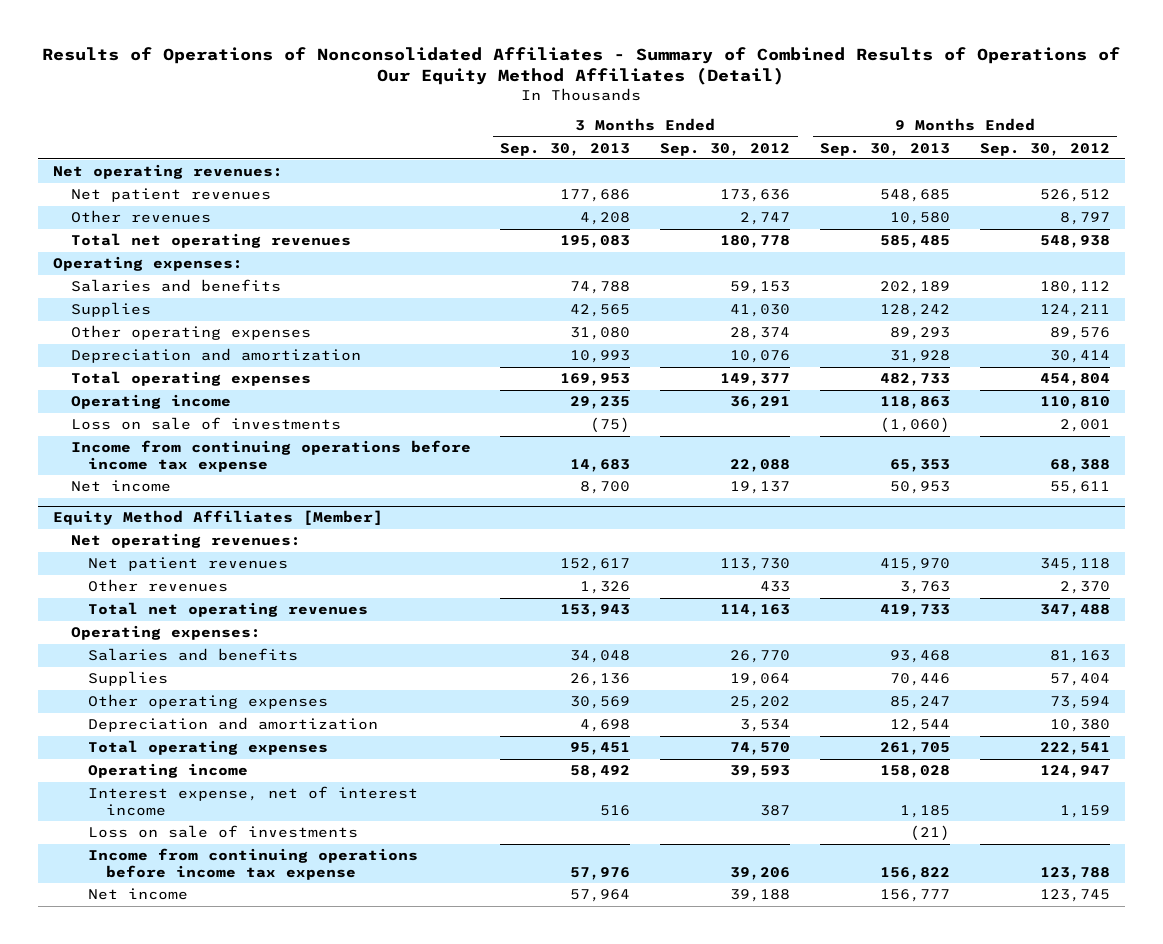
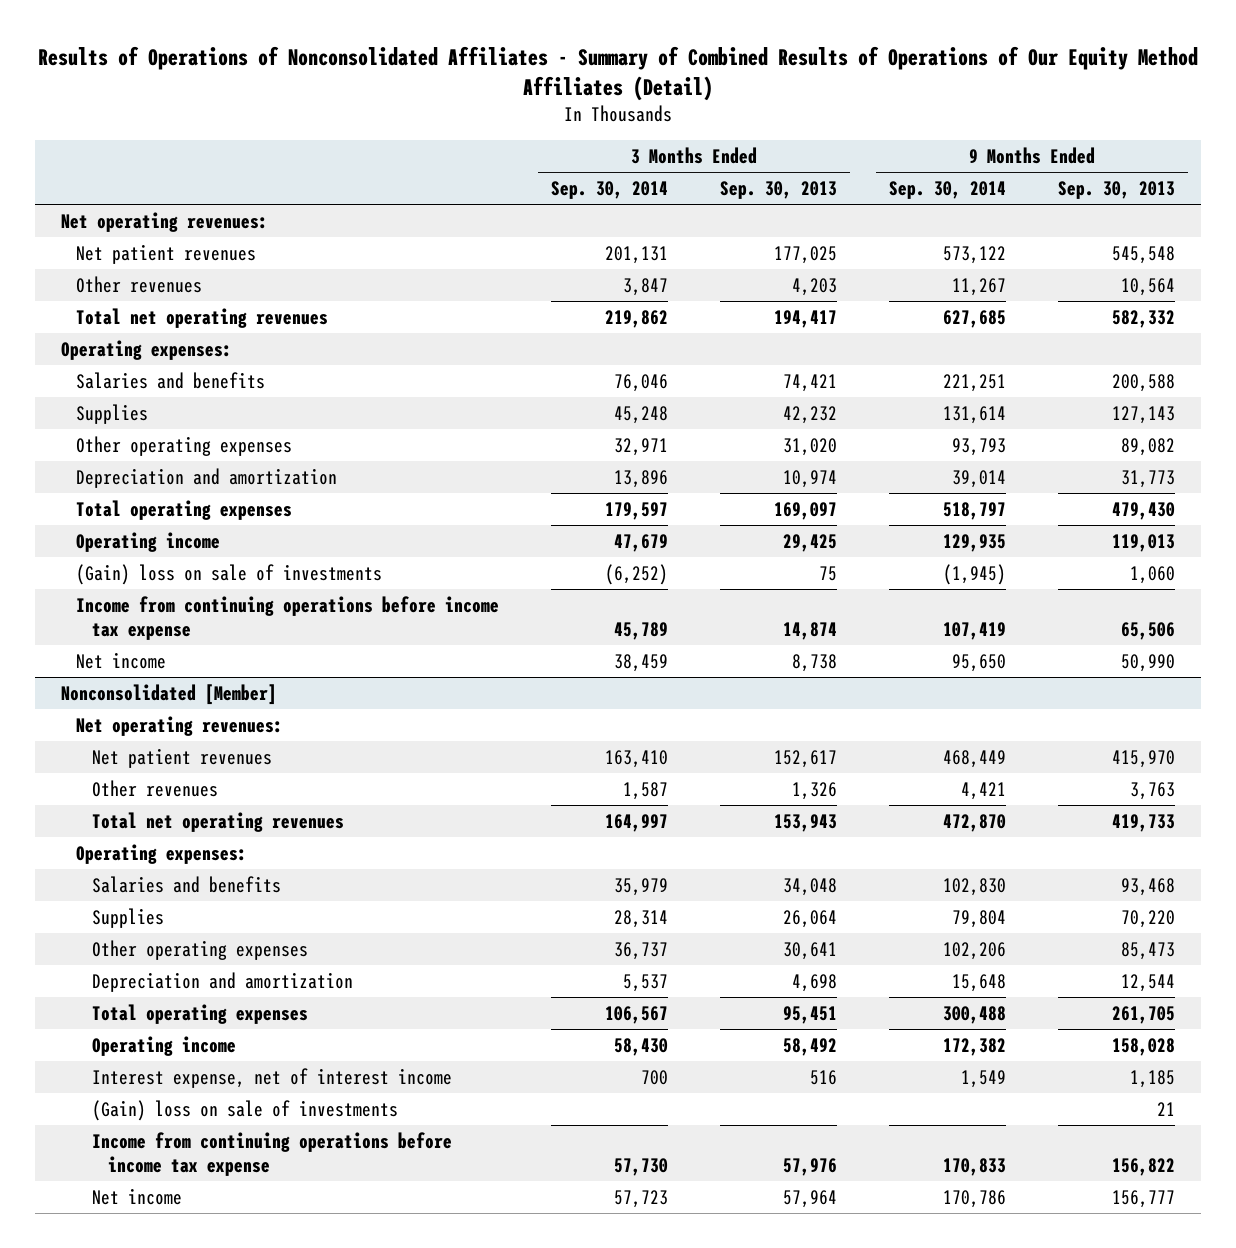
[660,142,791,156] Sep. 30, 2012 -> none
[979,142,1110,156] Sep. 30, 2012 -> none
none -> [551,181,669,200] Sep. 30, 2014
none -> [889,181,1007,200] Sep. 30, 2014
[560,189,631,203] 177,686 -> [774,245,838,264] 177,025
[879,189,950,203] 548,685 -> [1112,245,1176,264] 545,548
[580,212,631,226] 4,208 -> [792,277,838,296] 4,203
[889,212,950,226] 10,580 -> [1121,277,1176,296] 10,564
[560,235,631,249] 195,083 -> [774,309,838,328] 194,417
[879,235,950,249] 585,485 -> [1112,309,1176,328] 582,332
[52,510,383,526] Equity Method Affiliates [Member] -> none
[570,281,631,295] 74,788 -> [783,373,838,392] 74,421
[879,281,950,295] 202,189 -> [1112,373,1176,392] 200,588
[570,304,631,318] 42,565 -> [783,405,838,424] 42,232
[879,304,950,318] 128,242 -> [1112,405,1176,424] 127,143
[570,327,631,341] 31,080 -> [783,437,838,456] 31,020
[889,327,950,341] 89,293 -> [1121,437,1176,456] 89,082
[570,350,631,364] 10,993 -> [783,469,838,488] 10,974
[889,350,950,364] 31,928 -> [1121,469,1176,488] 31,773
[560,373,631,387] 169,953 -> [774,501,838,520] 169,097
[879,373,950,387] 482,733 -> [1112,501,1176,520] 479,430
[570,396,631,410] 29,235 -> [783,533,838,552] 29,425
[879,396,950,410] 118,863 -> [1112,533,1176,552] 119,013
[70,417,341,431] Loss on sale of investments -> [76,563,383,585] (Gain) loss on sale of investments
[590,417,631,434] (75) -> [819,565,838,581] 75
[879,417,950,434] (1,060) -> [1130,565,1176,584] 1,060
[570,458,631,472] 14,683 -> [783,621,838,640] 14,874
[889,458,950,472] 65,353 -> [1121,621,1176,640] 65,506
[580,481,631,495] 8,700 -> [792,653,838,672] 8,738
[889,481,950,495] 50,953 -> [1121,653,1176,672] 50,990
none -> [60,683,277,705] Nonconsolidated [Member]
[570,673,631,687] 26,136 -> [783,909,838,928] 26,064
[889,673,950,687] 70,446 -> [1121,909,1176,928] 70,220
[570,696,631,710] 30,569 -> [783,941,838,960] 30,641
[889,696,950,710] 85,247 -> [1121,941,1176,960] 85,473
[88,825,359,839] Loss on sale of investments -> [92,1099,399,1121] (Gain) loss on sale of investments
[909,825,950,842] (21) -> [1157,1101,1176,1116] 21

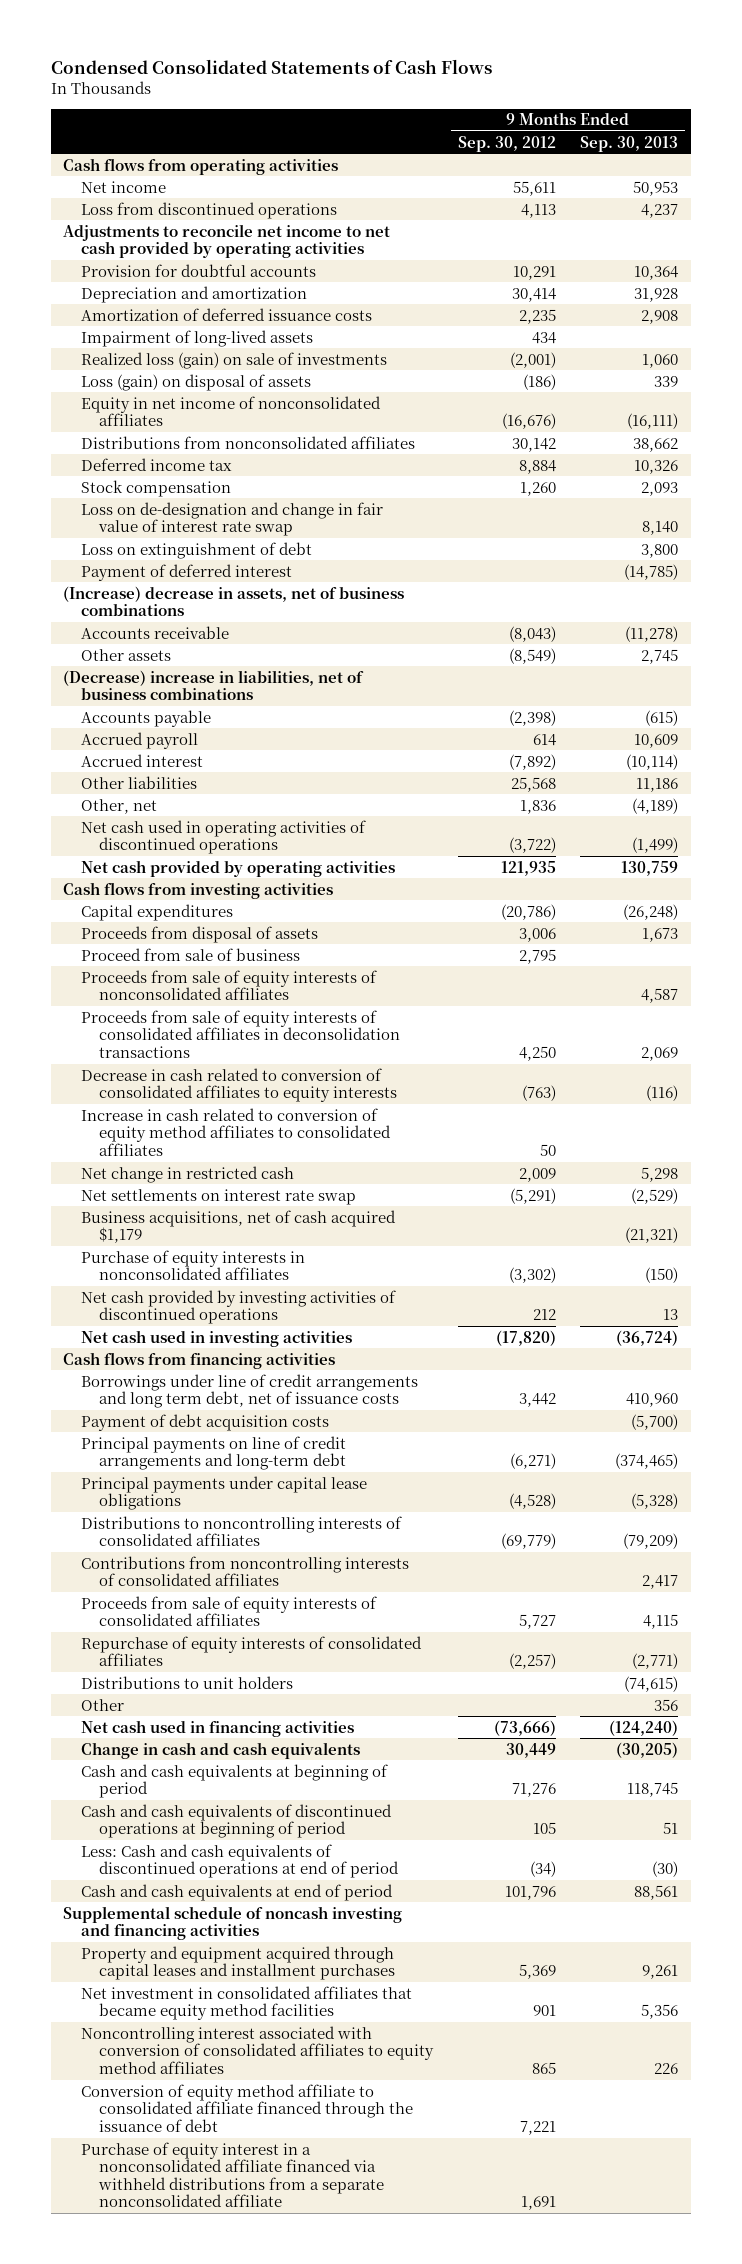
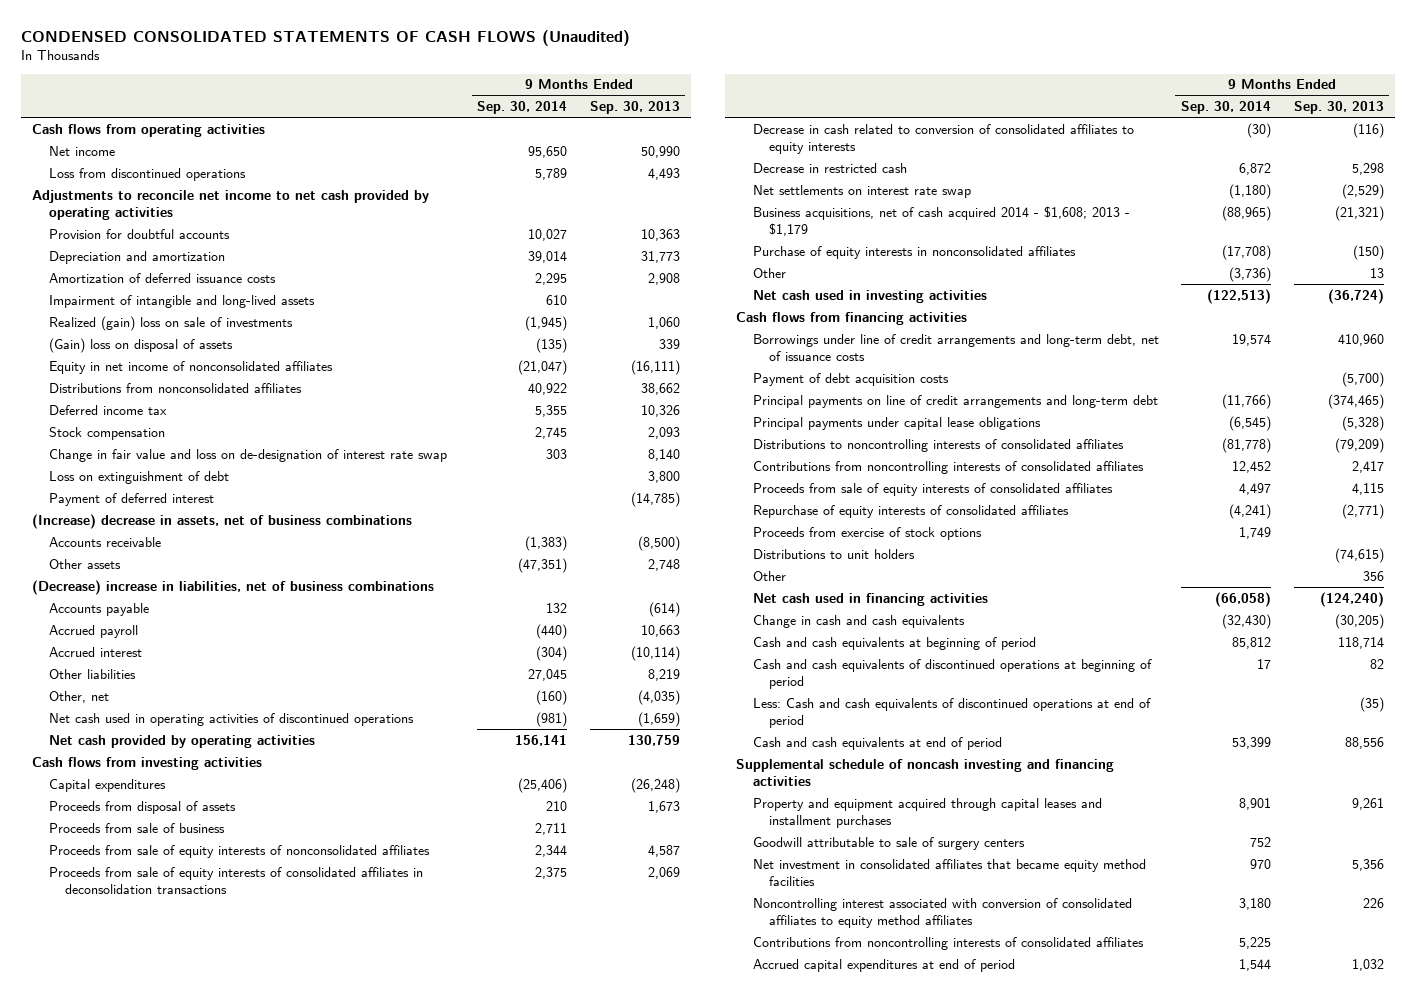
[50,58,492,74] Condensed Consolidated Statements of Cash Flows -> [21,30,631,47] CONDENSED CONSOLIDATED STATEMENTS OF CASH FLOWS (Unaudited)
[457,135,556,152] Sep. 30, 2012 -> none
none -> [477,101,568,115] Sep. 30, 2014
[633,180,679,196] 50,953 -> [640,145,680,158] 50,990
[641,203,679,218] 4,237 -> [647,167,680,180] 4,493
[634,265,679,280] 10,364 -> [640,228,680,241] 10,363
[634,287,679,302] 31,928 -> [640,250,680,263] 31,773
[81,329,314,347] Impairment of long-lived assets -> [48,294,315,308] Impairment of intangible and long-lived assets
[81,351,388,369] Realized loss (gain) on sale of investments -> [48,315,293,331] Realized (gain) loss on sale of investments
[81,373,312,391] Loss (gain) on disposal of assets -> [48,337,233,353] (Gain) loss on disposal of assets
[81,501,384,537] Loss on de-designation and change in fair value of interest rate swap -> [48,448,447,462] Change in fair value and loss on de-designation of interest rate swap
[625,625,679,642] (11,278) -> [637,535,680,551] (8,500)
[641,648,679,664] 2,745 -> [647,558,680,571] 2,748
[645,709,679,726] (615) -> [648,601,680,617] (614)
[634,733,679,748] 10,609 -> [640,624,680,637] 10,663
[636,777,679,792] 11,186 -> [647,668,680,681] 8,219
[632,797,679,814] (4,189) -> [637,689,680,705] (4,035)
[632,837,679,854] (1,499) -> [637,711,680,727] (1,659)
[81,947,301,961] Proceed from sale of business -> [48,822,225,833] Proceeds from sale of business
[81,1107,391,1156] Increase in cash related to conversion of equity method affiliates to consolidated affiliates -> none
[81,1165,295,1183] Net change in restricted cash -> [752,162,907,173] Decrease in restricted cash
[81,1209,397,1244] Business acquisitions, net of cash acquired $1,179 -> [752,205,1130,236] Business acquisitions, net of cash acquired 2014 - $1,608; 2013 - $1,179
[81,1289,397,1325] Net cash provided by investing activities of discontinued operations -> none
none -> [752,267,786,278] Other
[81,1373,419,1409] Borrowings under line of credit arrangements and long term debt, net of issuance costs -> [752,333,1159,361] Borrowings under line of credit arrangements and long-term debt, net of issuance costs
none -> [752,526,982,540] Proceeds from exercise of stock options
[627,1782,679,1798] 118,745 -> [1337,636,1384,649] 118,714
[663,1822,679,1835] 51 -> [1369,658,1384,669] 82
[652,1861,679,1878] (30) -> [1359,696,1384,712] (35)
[634,1884,679,1900] 88,561 -> [1344,736,1384,749] 88,556
none -> [752,836,1025,850] Goodwill attributable to sale of surgery centers
[81,2083,413,2132] Conversion of equity method affiliate to consolidated affiliate financed through the issuance of debt -> none
[81,2141,384,2208] Purchase of equity interest in a nonconsolidated affiliate financed via withheld distributions from a separate nonconsolidated affiliate -> none
none -> [752,936,1144,950] Contributions from noncontrolling interests of consolidated affiliates
none -> [752,958,1015,972] Accrued capital expenditures at end of period

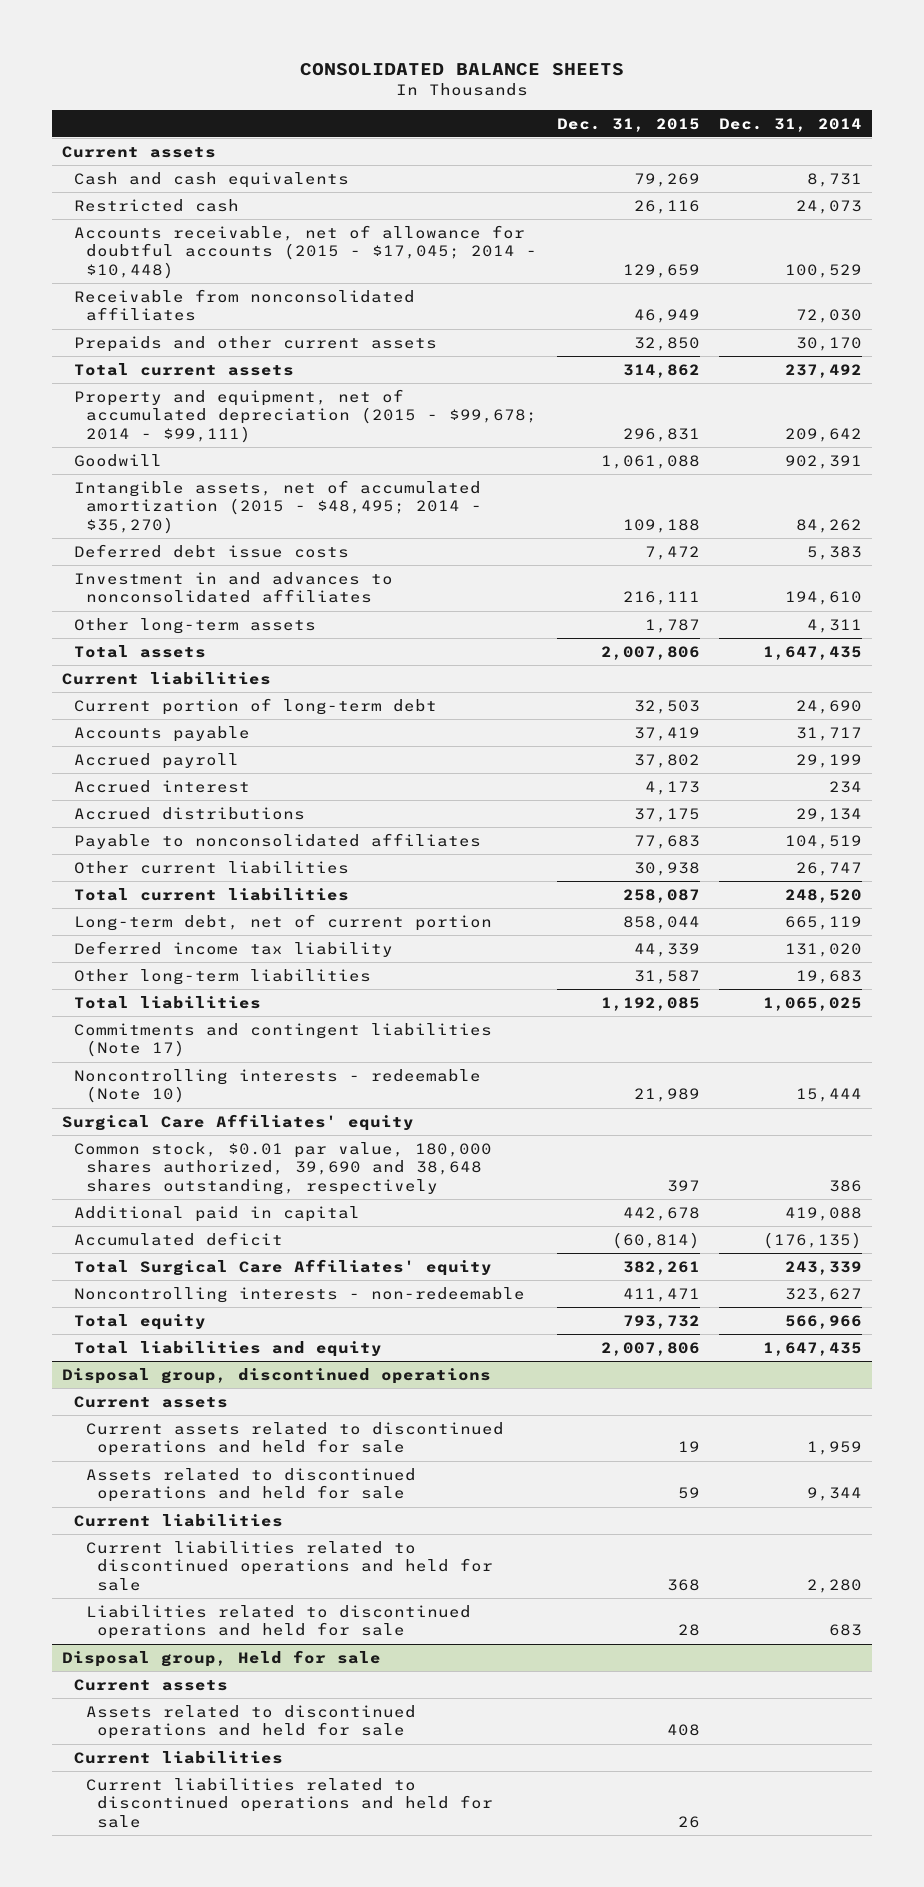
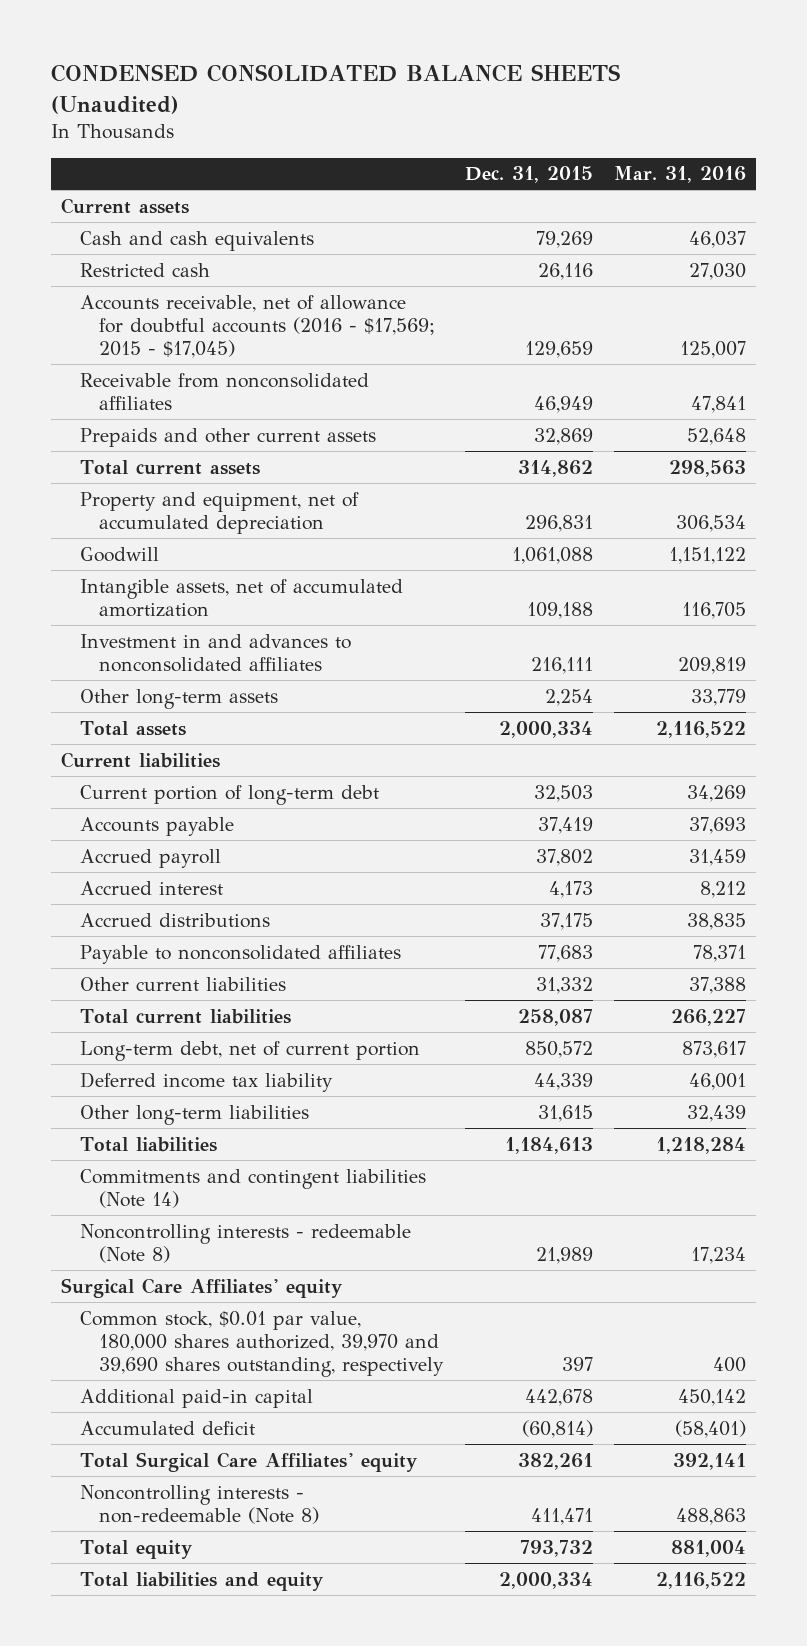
[300,63,625,77] CONSOLIDATED BALANCE SHEETS -> [50,64,620,114] CONDENSED CONSOLIDATED BALANCE SHEETS (Unaudited)
[719,117,863,132] Dec. 31, 2014 -> none
none -> [613,166,746,184] Mar. 31, 2016
[73,224,537,280] Accounts receivable, net of allowance for doubtful accounts (2015 - $17,045; 2014 - $10,448) -> [80,294,436,358] Accounts receivable, net of allowance for doubtful accounts (2016 - $17,569; 2015 - $17,045)
[633,336,700,351] 32,850 -> [533,427,593,445] 32,869
[73,388,537,444] Property and equipment, net of accumulated depreciation (2015 - $99,678; 2014 - $99,111) -> [80,491,360,534] Property and equipment, net of accumulated depreciation
[73,543,349,558] Deferred debt issue costs -> none
[73,479,482,535] Intangible assets, net of accumulated amortization (2015 - $48,495; 2014 - $35,270) -> [80,578,404,617] Intangible assets, net of accumulated amortization
[644,618,700,633] 1,787 -> [544,688,593,706] 2,254
[600,645,700,660] 2,007,806 -> [498,720,593,738] 2,000,334
[633,861,700,876] 30,938 -> [535,976,593,994] 31,332
[622,915,700,930] 858,044 -> [524,1040,593,1058] 850,572
[633,969,700,984] 31,587 -> [537,1104,593,1122] 31,615
[600,996,700,1011] 1,192,085 -> [504,1136,593,1154] 1,184,613
[73,1022,492,1058] Commitments and contingent liabilities (Note 17) -> [80,1168,427,1208] Commitments and contingent liabilities (Note 14)
[73,1068,481,1104] Noncontrolling interests - redeemable (Note 10) -> [80,1223,412,1263] Noncontrolling interests - redeemable (Note 8)
[73,1141,492,1196] Common stock, $0.01 par value, 180,000 shares authorized, 39,690 and 38,648 shares outstanding, respectively -> [80,1310,445,1377] Common stock, $0.01 par value, 180,000 shares authorized, 39,970 and 39,690 shares outstanding, respectively
[73,1205,360,1222] Additional paid in capital -> [80,1388,314,1408] Additional paid-in capital
[73,1286,525,1303] Noncontrolling interests - non-redeemable -> [80,1484,320,1524] Noncontrolling interests - non-redeemable (Note 8)
[61,1367,491,1384] Disposal group, discontinued operations -> none
[73,1395,228,1408] Current assets -> none
[85,1421,504,1457] Current assets related to discontinued operations and held for sale -> none
[85,1467,416,1503] Assets related to discontinued operations and held for sale -> none
[73,1513,283,1527] Current liabilities -> none
[85,1540,494,1592] Current liabilities related to discontinued operations and held for sale -> none
[85,1604,471,1640] Liabilities related to discontinued operations and held for sale -> none
[61,1649,381,1667] Disposal group, Held for sale -> none
[73,1678,228,1691] Current assets -> none
[85,1704,416,1740] Assets related to discontinued operations and held for sale -> none
[73,1750,283,1764] Current liabilities -> none
[85,1777,494,1829] Current liabilities related to discontinued operations and held for sale -> none
[600,1341,700,1356] 2,007,806 -> [498,1571,593,1589] 2,000,334

